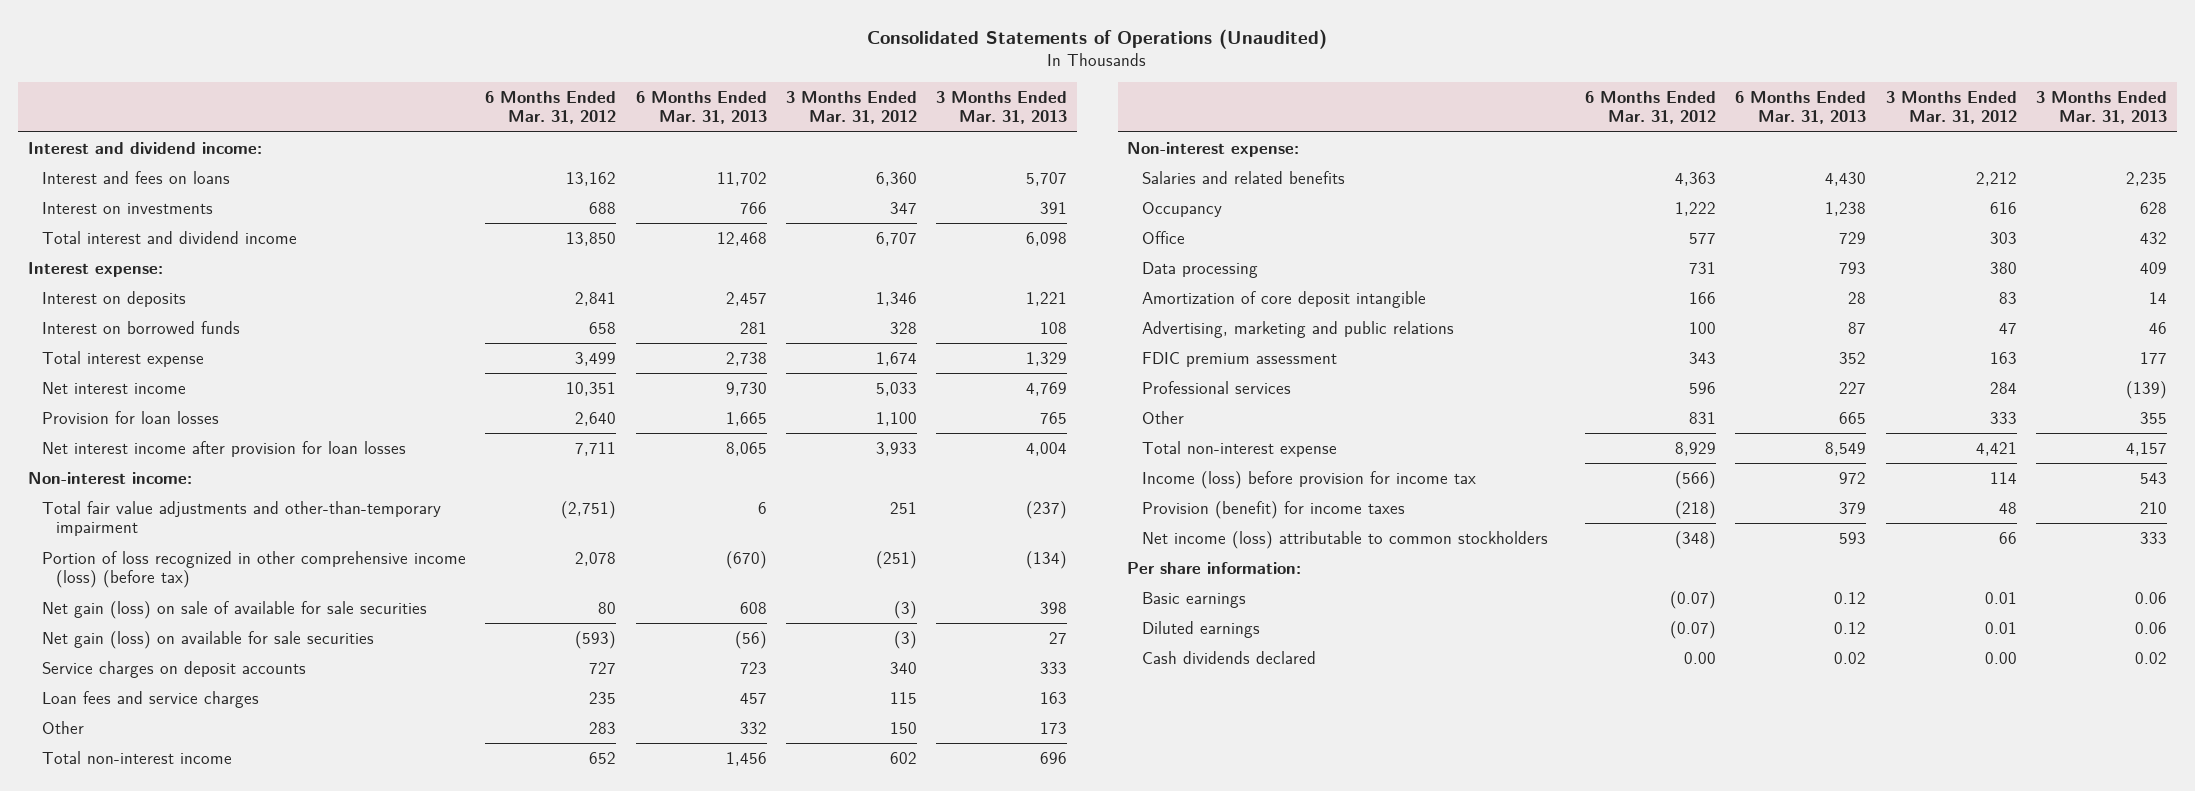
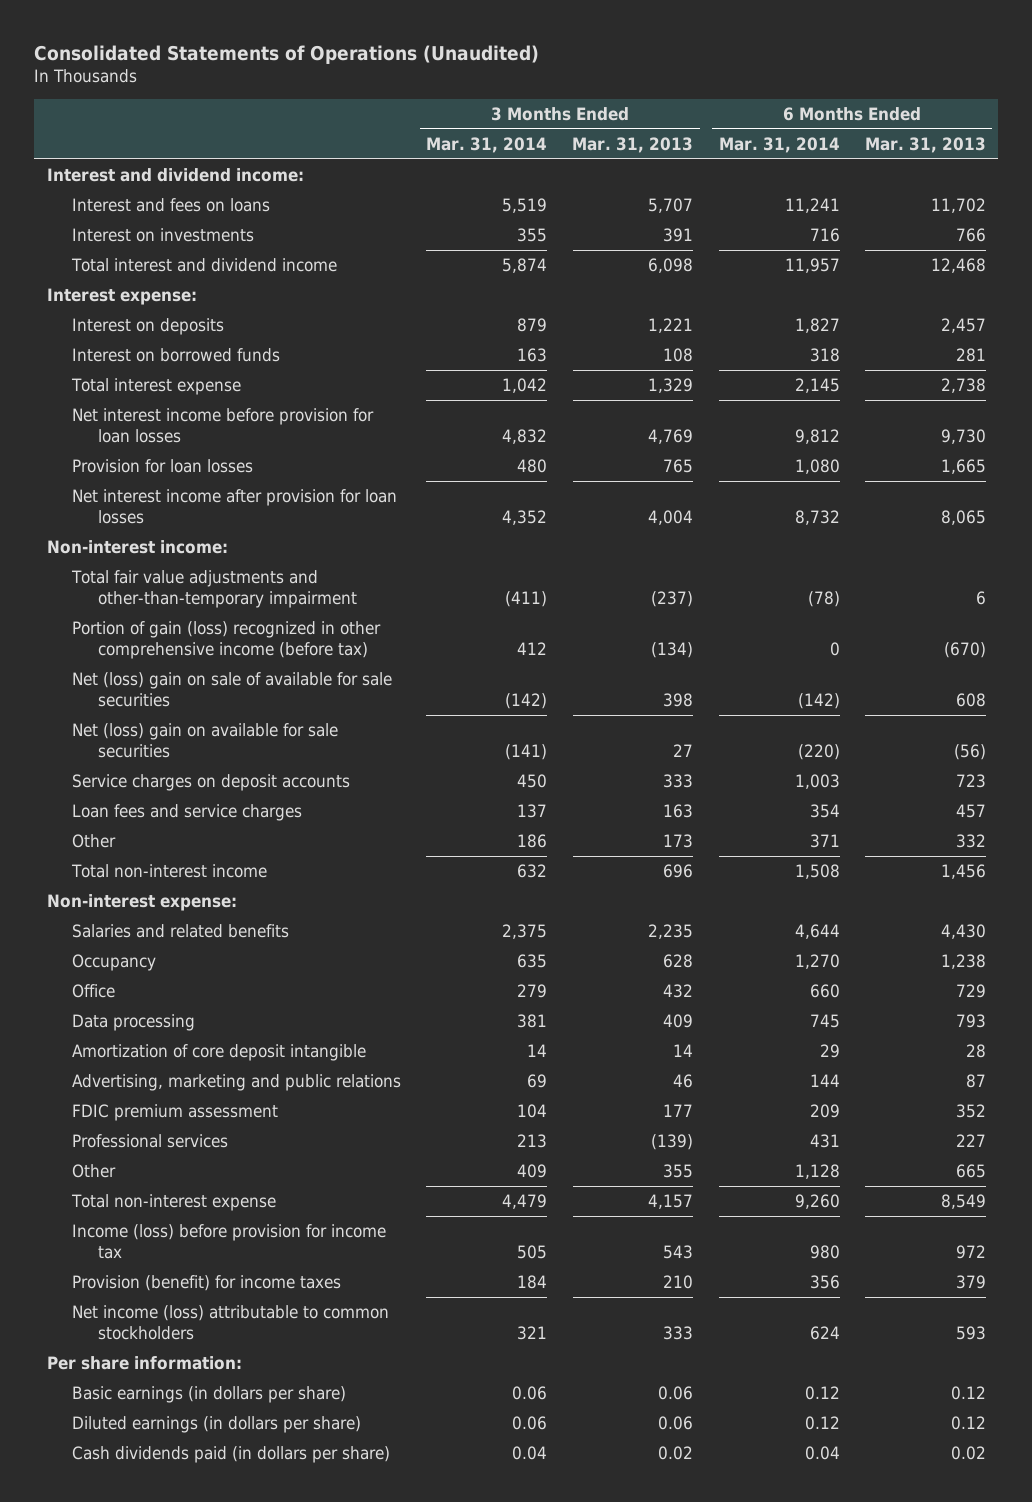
[485,90,617,125] 6 Months Ended Mar. 31, 2012 -> none
[786,90,918,125] 3 Months Ended Mar. 31, 2012 -> none
none -> [426,136,548,153] Mar. 31, 2014
none -> [718,136,840,153] Mar. 31, 2014
[42,381,187,394] Net interest income -> [72,408,375,443] Net interest income before provision for loan losses
[42,550,467,589] Portion of loss recognized in other comprehensive income (loss) (before tax) -> [72,621,382,659] Portion of gain (loss) recognized in other comprehensive income (before tax)
[42,600,428,619] Net gain (loss) on sale of available for sale securities -> [72,672,393,707] Net (loss) gain on sale of available for sale securities
[42,630,375,649] Net gain (loss) on available for sale securities -> [72,723,339,758] Net (loss) gain on available for sale securities
[1141,591,1246,608] Basic earnings -> [72,1386,347,1404] Basic earnings (in dollars per share)
[1141,620,1260,638] Diluted earnings -> [72,1416,362,1434] Diluted earnings (in dollars per share)
[1141,650,1316,664] Cash dividends declared -> [72,1446,391,1464] Cash dividends paid (in dollars per share)

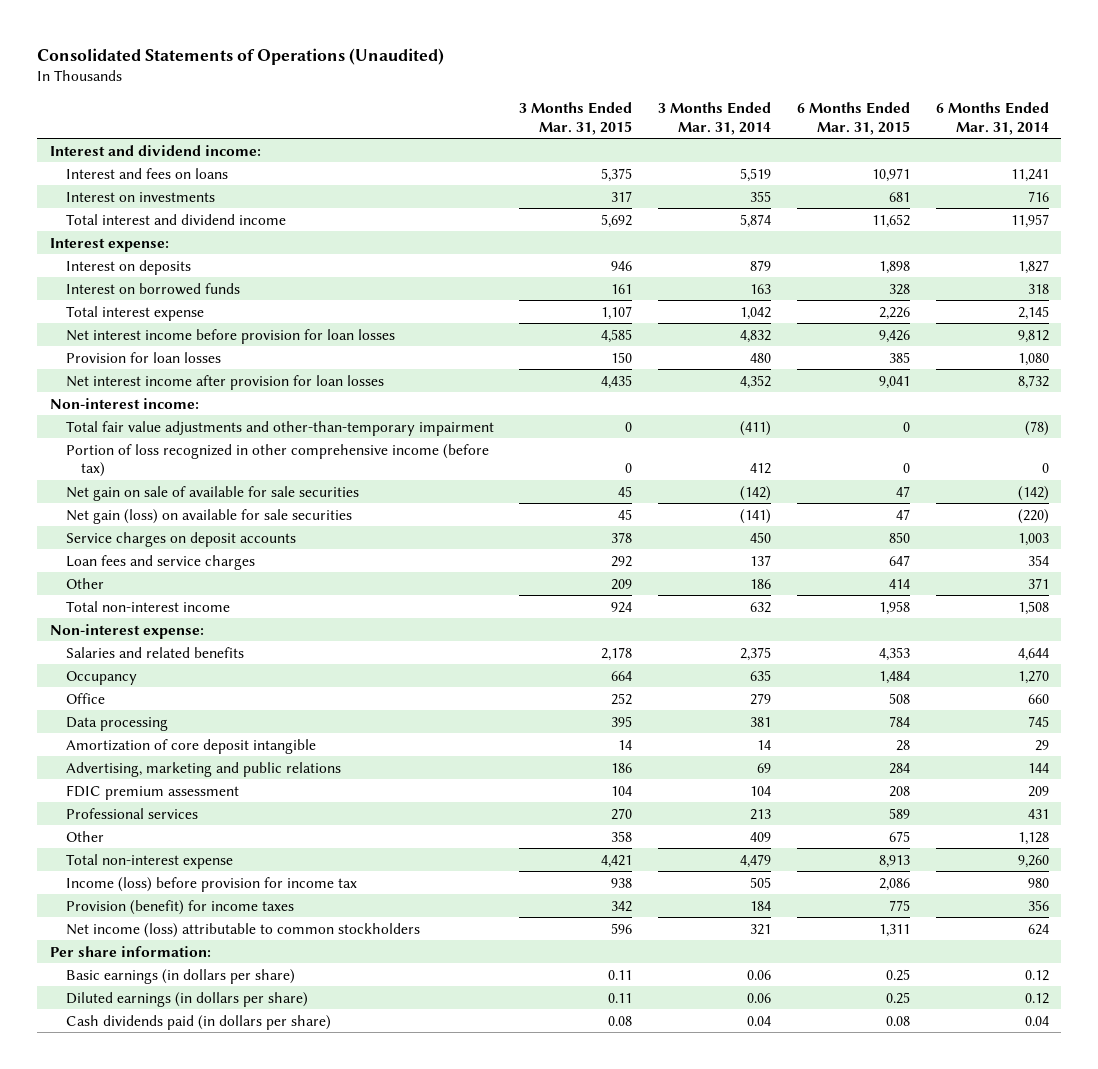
[572,136,694,153] Mar. 31, 2013 -> none
[864,136,986,153] Mar. 31, 2013 -> none
none -> [519,102,633,135] 3 Months Ended Mar. 31, 2015
none -> [796,102,910,135] 6 Months Ended Mar. 31, 2015
[72,621,382,659] Portion of gain (loss) recognized in other comprehensive income (before tax) -> [65,443,489,477] Portion of loss recognized in other comprehensive income (before tax)
[72,672,393,707] Net (loss) gain on sale of available for sale securities -> [65,485,359,501] Net gain on sale of available for sale securities
[72,723,339,758] Net (loss) gain on available for sale securities -> [65,508,352,524] Net gain (loss) on available for sale securities

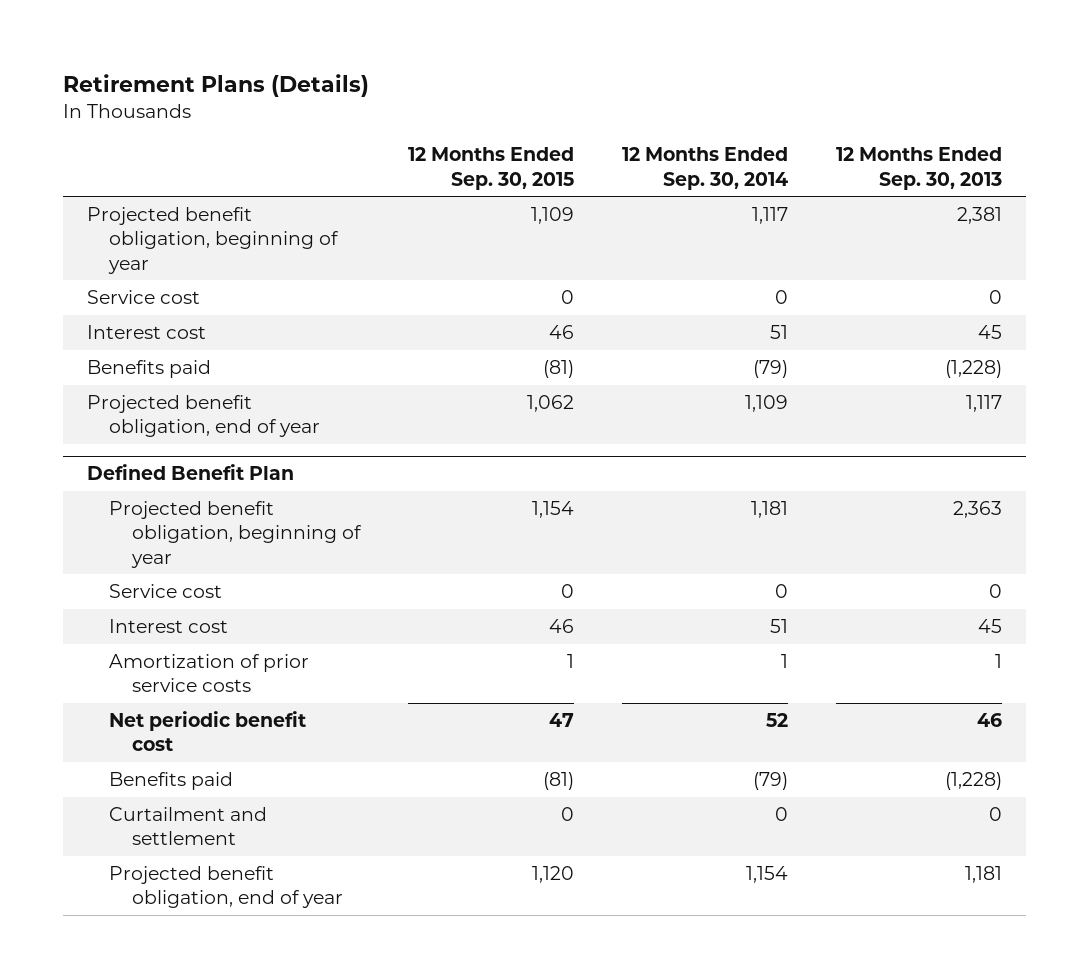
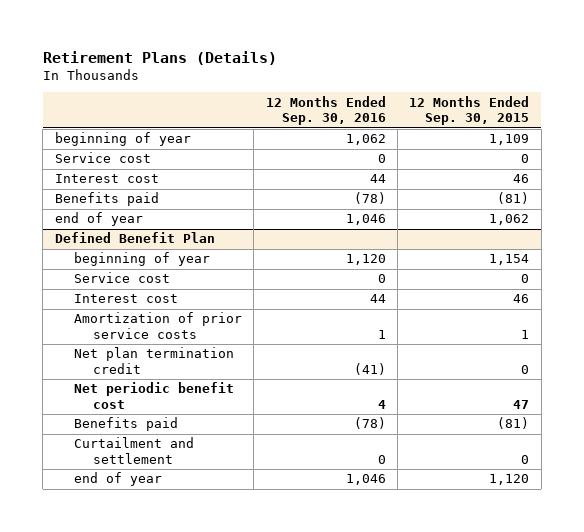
[622,147,789,190] 12 Months Ended Sep. 30, 2014 -> none
[836,147,1003,190] 12 Months Ended Sep. 30, 2013 -> none
none -> [265,95,386,126] 12 Months Ended Sep. 30, 2016
[86,207,340,274] Projected benefit obligation, beginning of year -> [54,132,191,147] beginning of year
[86,395,321,438] Projected benefit obligation, end of year -> [54,212,143,227] end of year
[109,501,363,568] Projected benefit obligation, beginning of year -> [73,252,210,267] beginning of year
none -> [73,347,234,375] Net plan termination credit
[109,866,344,909] Projected benefit obligation, end of year -> [73,472,162,487] end of year

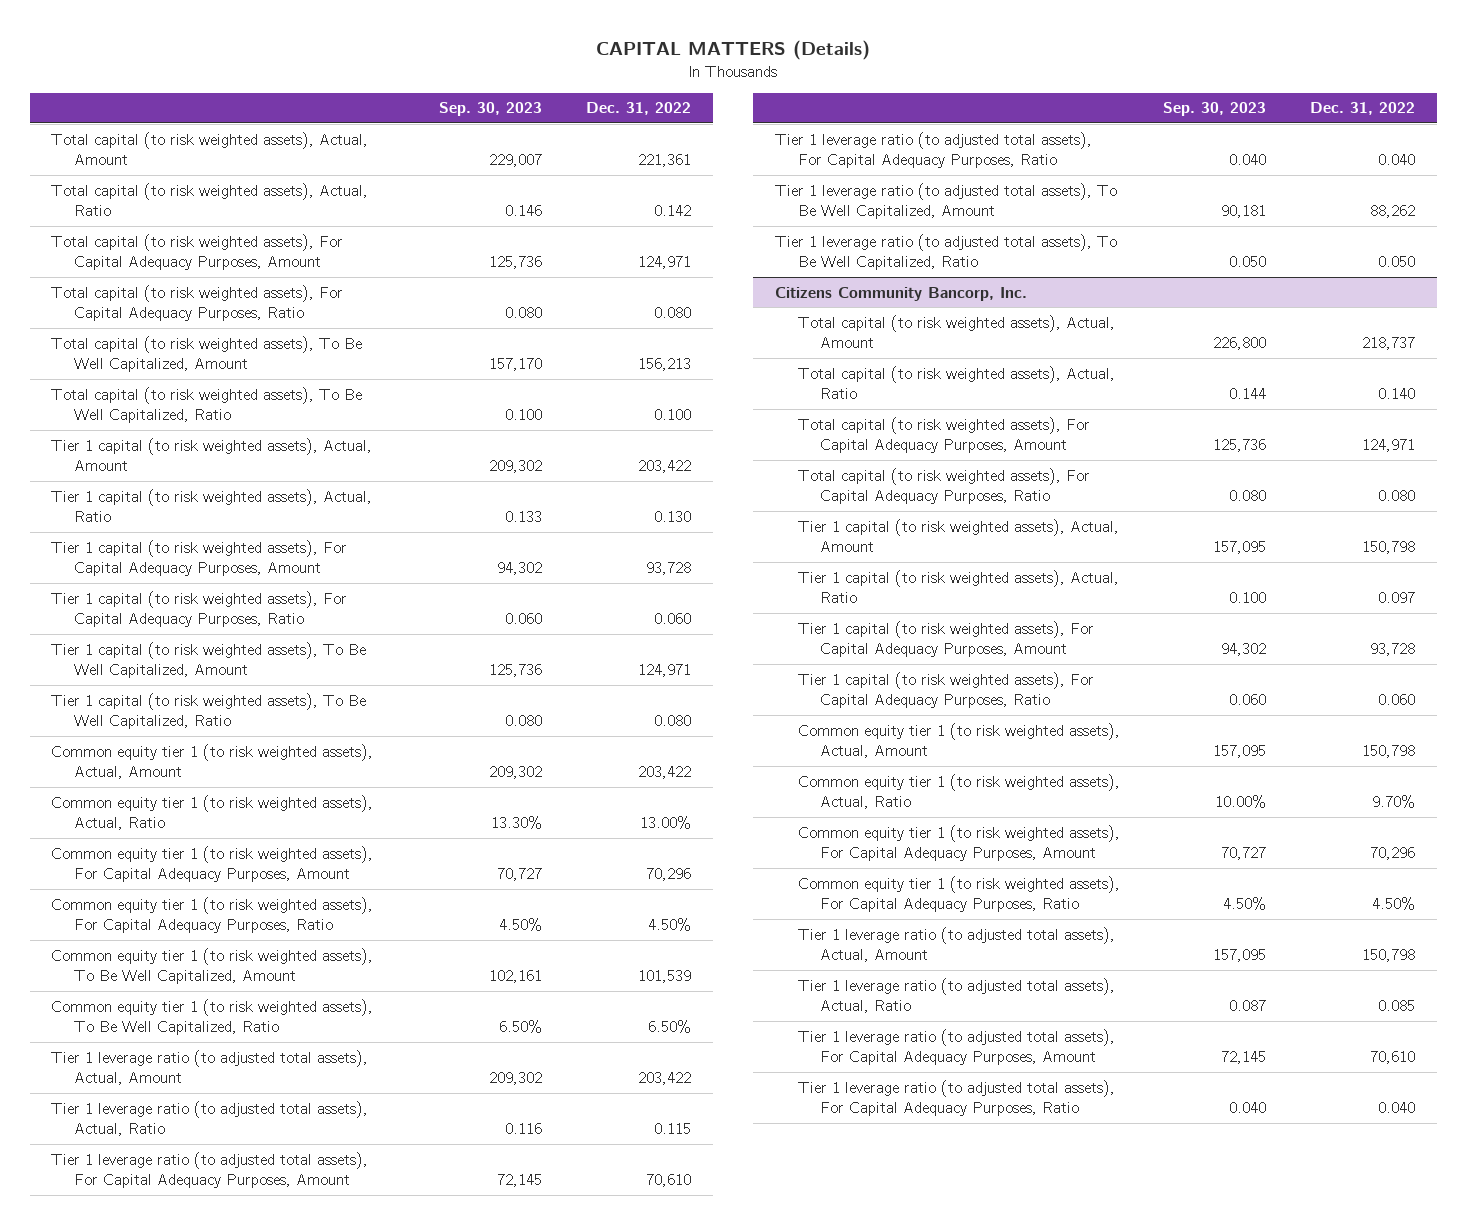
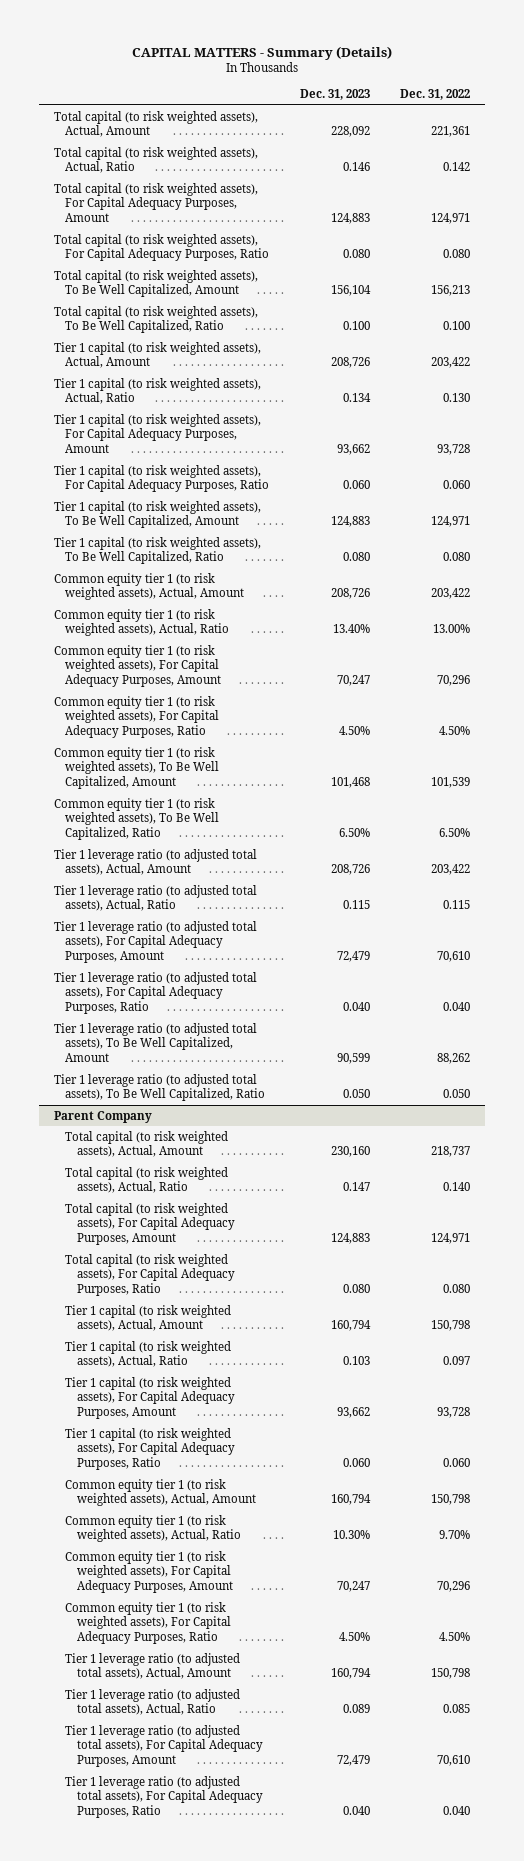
[596,39,871,60] CAPITAL MATTERS (Details) -> [131,45,392,60] CAPITAL MATTERS - Summary (Details)
[439,102,543,117] Sep. 30, 2023 -> none
none -> [299,89,370,101] Dec. 31, 2023
[775,286,1028,301] Citizens Community Bancorp, Inc. -> [54,1110,153,1123] Parent Company

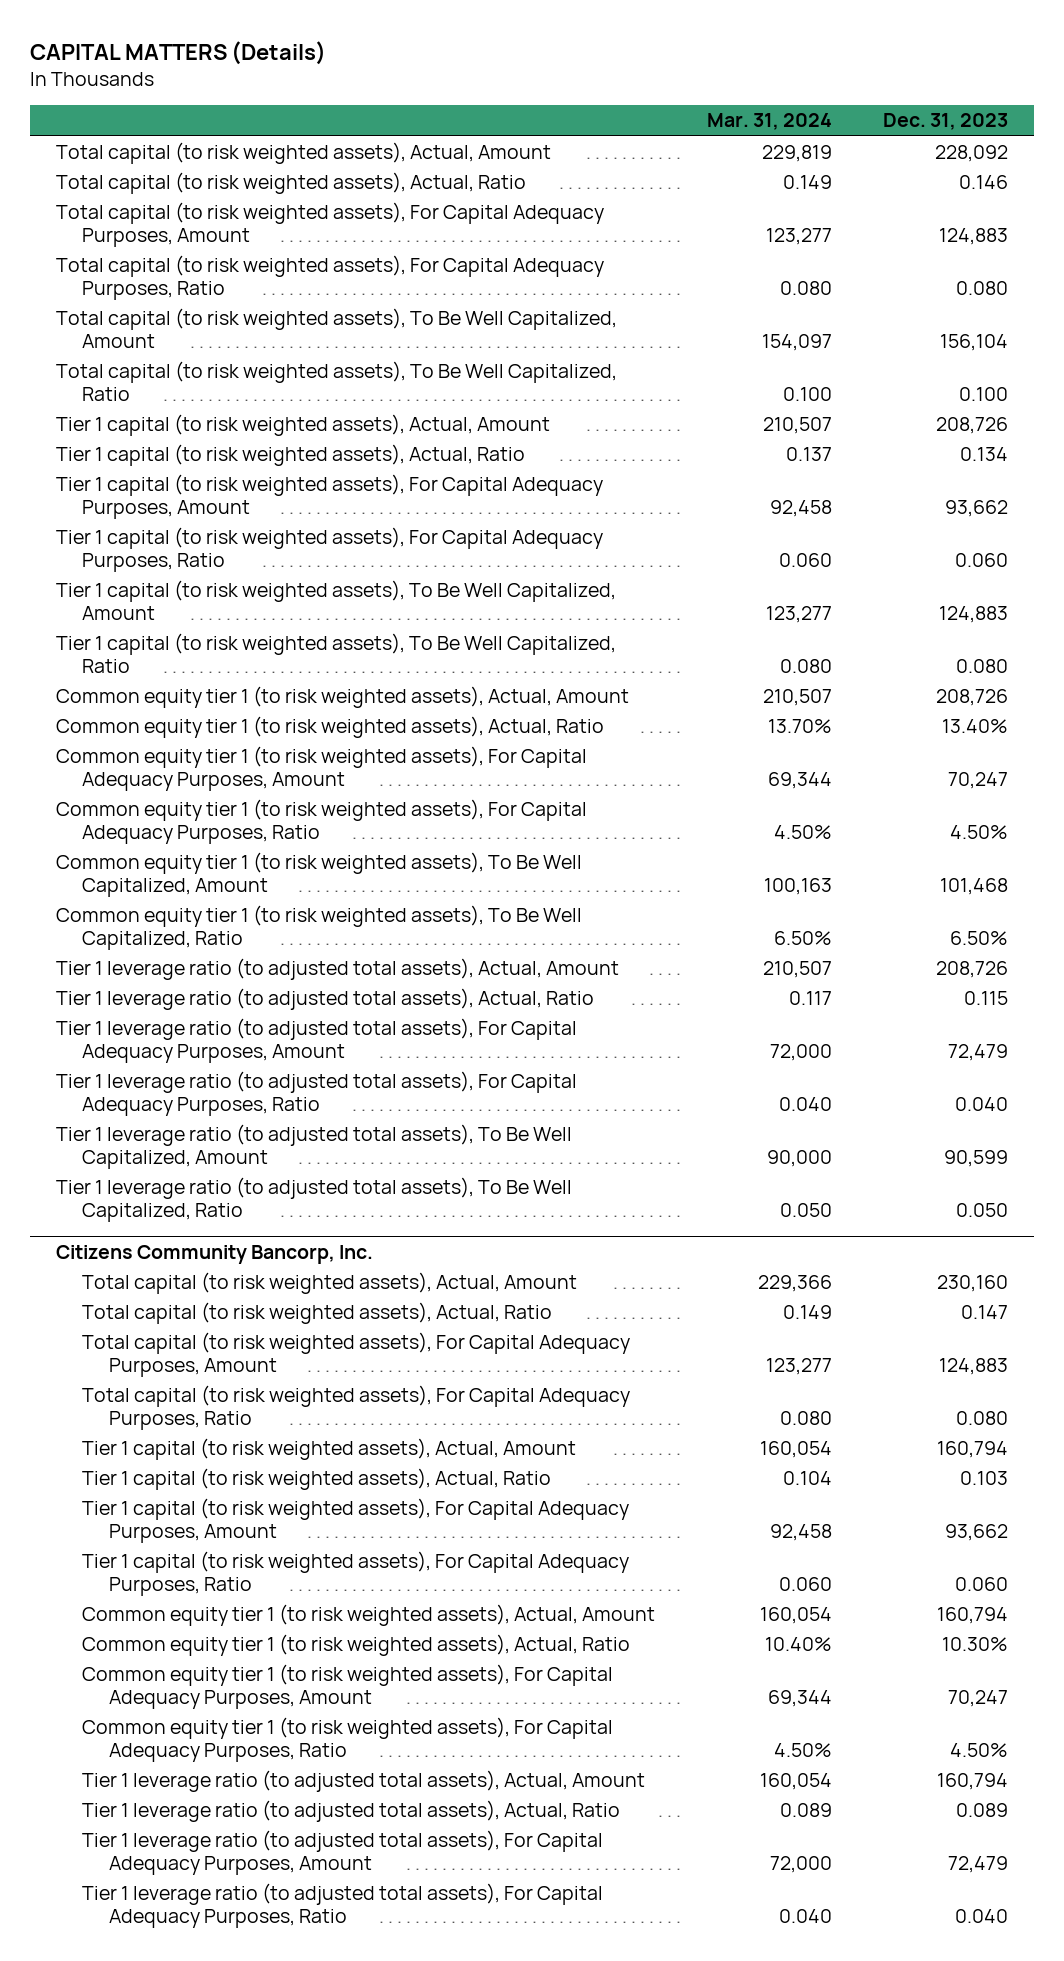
[131,45,392,60] CAPITAL MATTERS - Summary (Details) -> [29,40,326,65] CAPITAL MATTERS (Details)
[399,89,470,101] Dec. 31, 2022 -> none
none -> [706,113,832,131] Mar. 31, 2024
[54,1110,153,1123] Parent Company -> [55,1244,373,1264] Citizens Community Bancorp, Inc.

